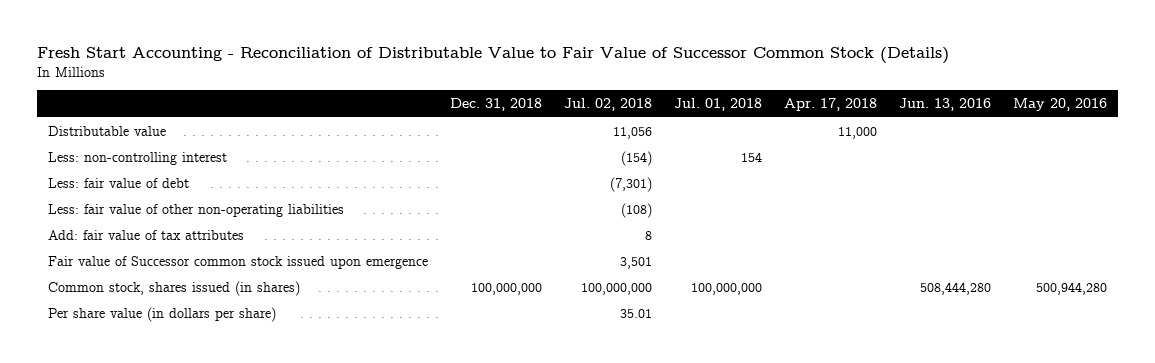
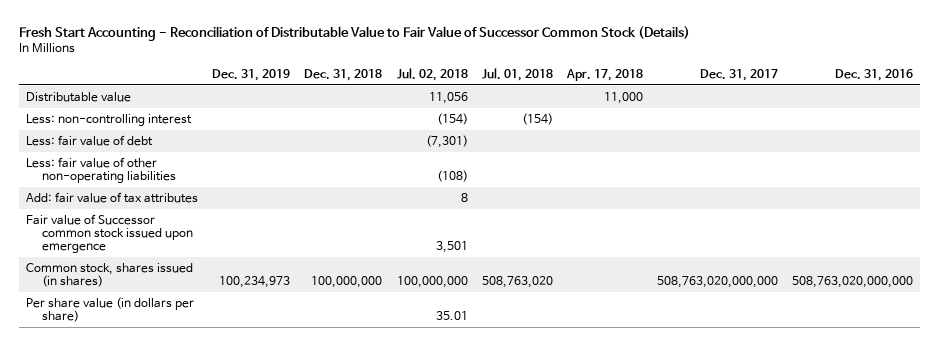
[899,98,992,112] Jun. 13, 2016 -> none
[1013,98,1108,112] May 20, 2016 -> none
none -> [212,68,291,81] Dec. 31, 2019
none -> [700,68,779,81] Dec. 31, 2017
none -> [835,68,914,81] Dec. 31, 2016
[740,151,762,162] 154 -> [521,112,553,125] (154)
[690,282,762,295] 100,000,000 -> [481,276,553,289] 508,763,020

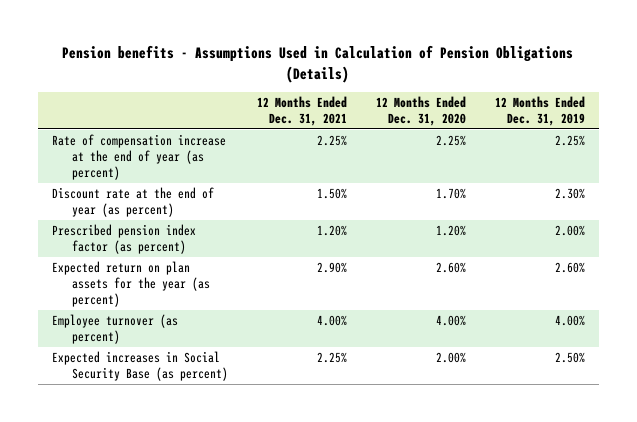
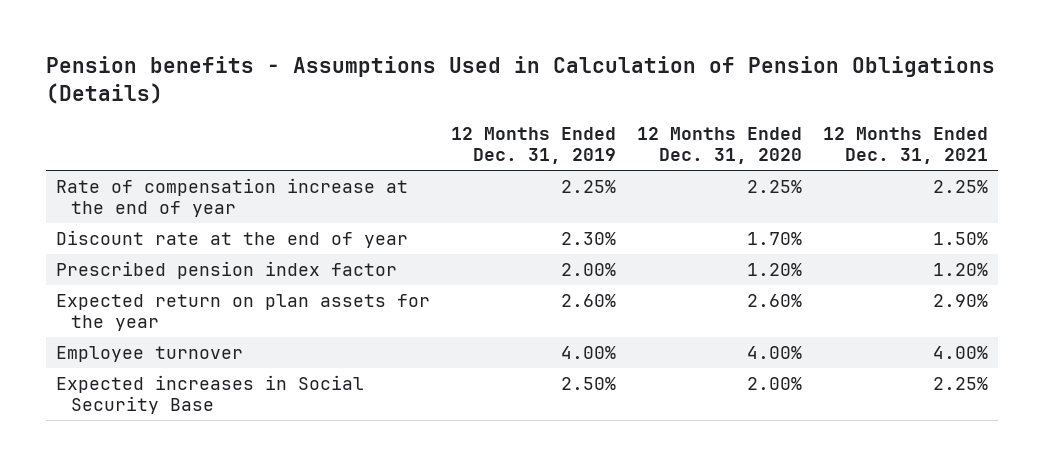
[52,133,227,180] Rate of compensation increase at the end of year (as percent) -> [56,178,409,217] Rate of compensation increase at the end of year
[52,186,215,217] Discount rate at the end of year (as percent) -> [56,230,409,249] Discount rate at the end of year
[52,223,197,254] Prescribed pension index factor (as percent) -> [56,261,398,280] Prescribed pension index factor
[52,260,211,307] Expected return on plan assets for the year (as percent) -> [56,294,431,331] Expected return on plan assets for the year
[52,313,179,344] Employee turnover (as percent) -> [56,346,244,363] Employee turnover
[52,350,229,381] Expected increases in Social Security Base (as percent) -> [56,375,365,414] Expected increases in Social Security Base

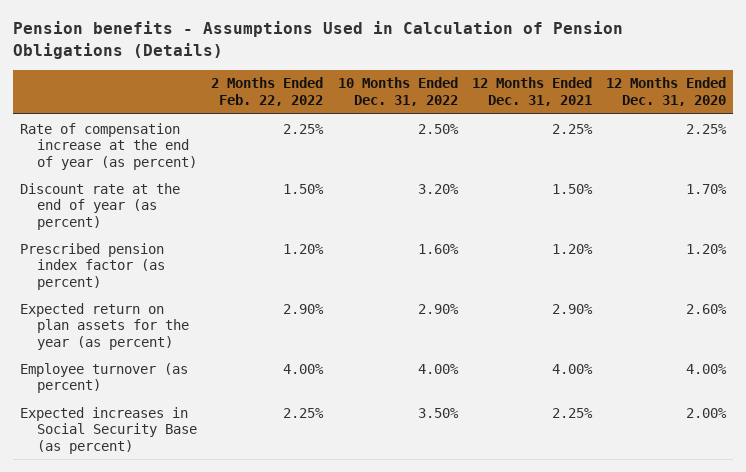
[450,127,616,165] 12 Months Ended Dec. 31, 2019 -> none
none -> [211,77,324,107] 2 Months Ended Feb. 22, 2022
none -> [337,77,458,107] 10 Months Ended Dec. 31, 2022
[56,178,409,217] Rate of compensation increase at the end of year -> [20,122,197,170] Rate of compensation increase at the end of year (as percent)
[56,230,409,249] Discount rate at the end of year -> [20,182,181,230] Discount rate at the end of year (as percent)
[56,261,398,280] Prescribed pension index factor -> [20,242,165,290] Prescribed pension index factor (as percent)
[56,294,431,331] Expected return on plan assets for the year -> [20,302,189,350] Expected return on plan assets for the year (as percent)
[56,346,244,363] Employee turnover -> [20,362,189,394] Employee turnover (as percent)
[56,375,365,414] Expected increases in Social Security Base -> [20,406,197,454] Expected increases in Social Security Base (as percent)

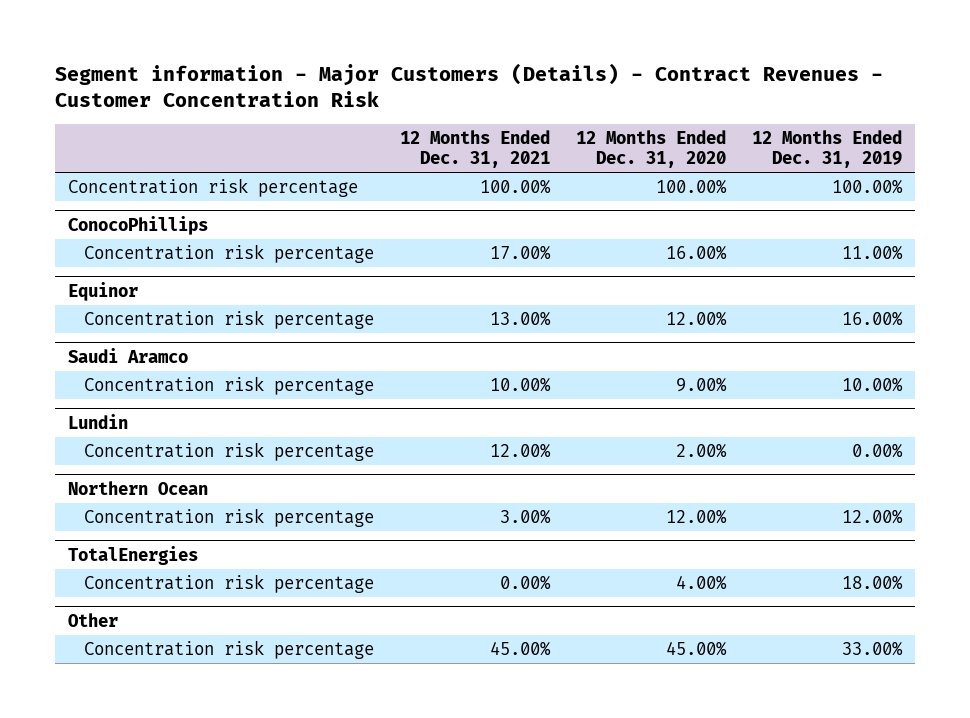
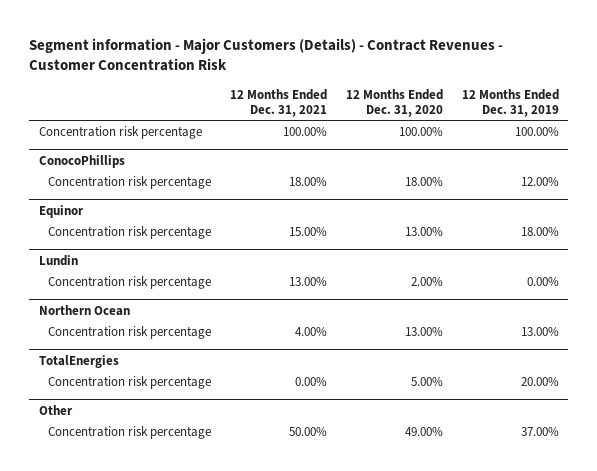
[490,245,552,261] 17.00% -> [289,177,328,187] 18.00%
[666,245,728,261] 16.00% -> [404,177,443,187] 18.00%
[842,245,904,261] 11.00% -> [520,177,559,187] 12.00%
[68,347,189,363] Saudi Aramco -> none
[84,376,375,396] Concentration risk percentage -> none
[490,311,552,327] 13.00% -> [289,227,328,237] 15.00%
[666,311,728,327] 12.00% -> [404,227,443,237] 13.00%
[842,311,904,327] 16.00% -> [520,227,559,237] 18.00%
[490,443,552,459] 12.00% -> [289,277,328,287] 13.00%
[500,509,552,525] 3.00% -> [295,327,328,337] 4.00%
[666,509,728,525] 12.00% -> [404,327,443,337] 13.00%
[842,509,904,525] 12.00% -> [520,327,559,337] 13.00%
[676,575,728,591] 4.00% -> [410,377,443,387] 5.00%
[842,575,904,591] 18.00% -> [520,377,559,387] 20.00%
[490,641,552,657] 45.00% -> [289,427,328,437] 50.00%
[666,641,728,657] 45.00% -> [404,427,443,437] 49.00%
[842,641,904,657] 33.00% -> [520,427,559,437] 37.00%

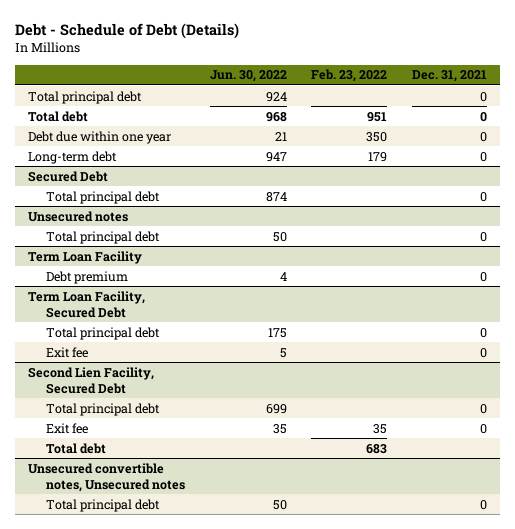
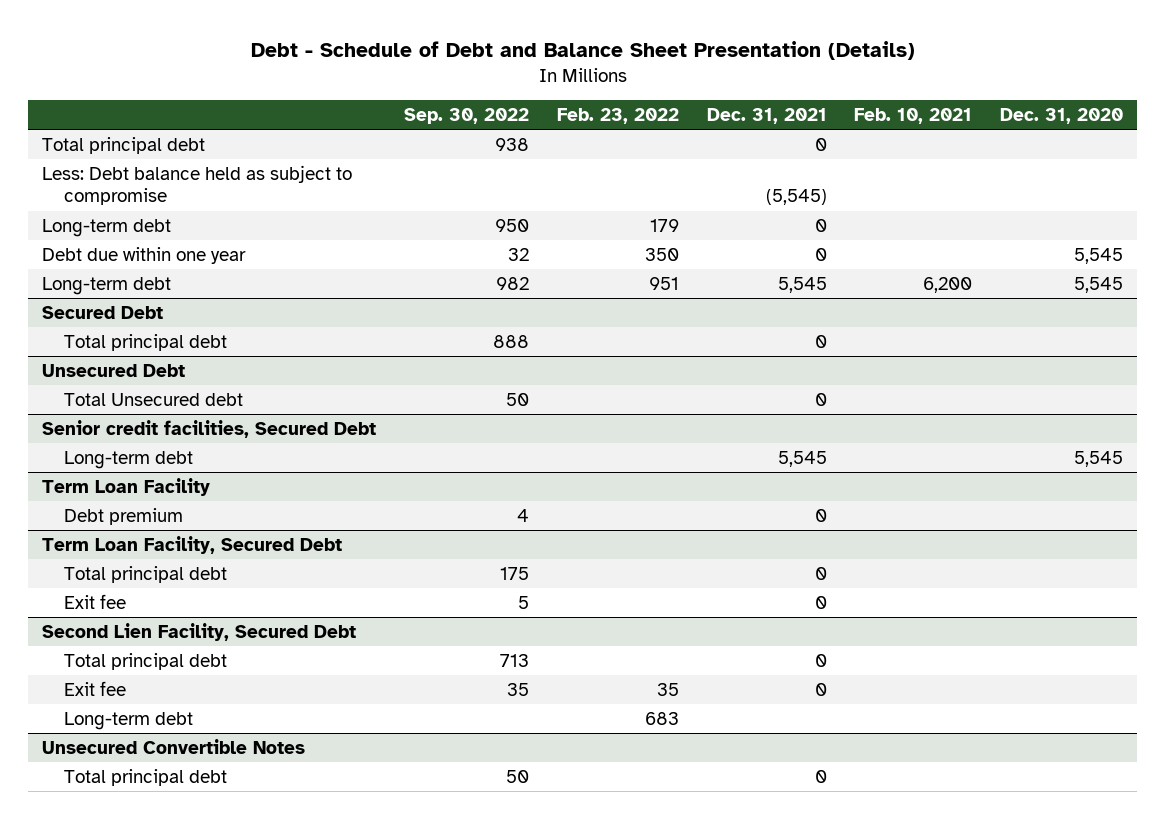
[15,23,240,40] Debt - Schedule of Debt (Details) -> [250,40,915,60] Debt - Schedule of Debt and Balance Sheet Presentation (Details)
[209,70,287,83] Jun. 30, 2022 -> none
none -> [404,107,530,124] Sep. 30, 2022
none -> [854,107,973,124] Feb. 10, 2021
none -> [1000,107,1124,124] Dec. 31, 2020
[27,110,88,122] Total debt -> none
none -> [42,164,353,206] Less: Debt balance held as subject to compromise
[27,130,171,144] Debt due within one year -> [42,246,247,264] Debt due within one year
none -> [42,276,172,295] Long-term debt
[27,210,128,222] Unsecured notes -> [42,363,186,377] Unsecured Debt
[45,230,160,244] Total principal debt -> [64,392,244,406] Total Unsecured debt
none -> [42,419,377,438] Senior credit facilities, Secured Debt
none -> [64,450,194,469] Long-term debt
[45,442,106,454] Total debt -> [64,711,194,730] Long-term debt
[27,462,185,492] Unsecured convertible notes, Unsecured notes -> [42,738,306,754] Unsecured Convertible Notes

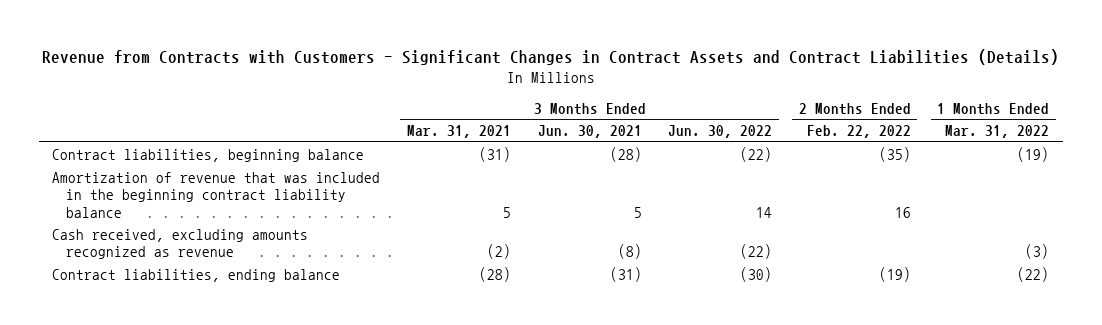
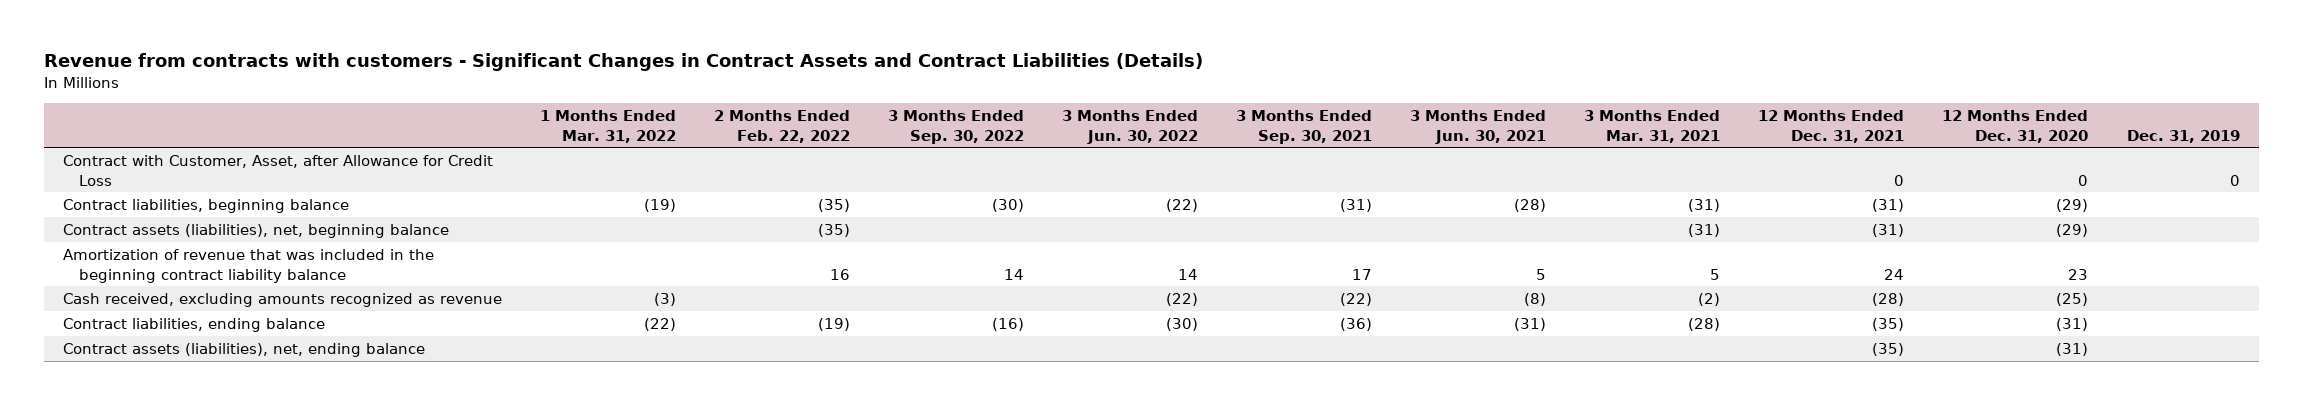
[41,48,1059,65] Revenue from Contracts with Customers - Significant Changes in Contract Assets and Contract Liabilities (Details) -> [43,53,1203,72] Revenue from contracts with customers - Significant Changes in Contract Assets and Contract Liabilities (Details)
none -> [887,109,1024,144] 3 Months Ended Sep. 30, 2022
none -> [1236,109,1373,144] 3 Months Ended Sep. 30, 2021
none -> [1758,109,1905,143] 12 Months Ended Dec. 31, 2021
none -> [1942,109,2089,143] 12 Months Ended Dec. 31, 2020
none -> [2126,129,2240,143] Dec. 31, 2019
none -> [62,154,493,186] Contract with Customer, Asset, after Allowance for Credit Loss
none -> [62,223,449,238] Contract assets (liabilities), net, beginning balance
none -> [62,342,425,357] Contract assets (liabilities), net, ending balance

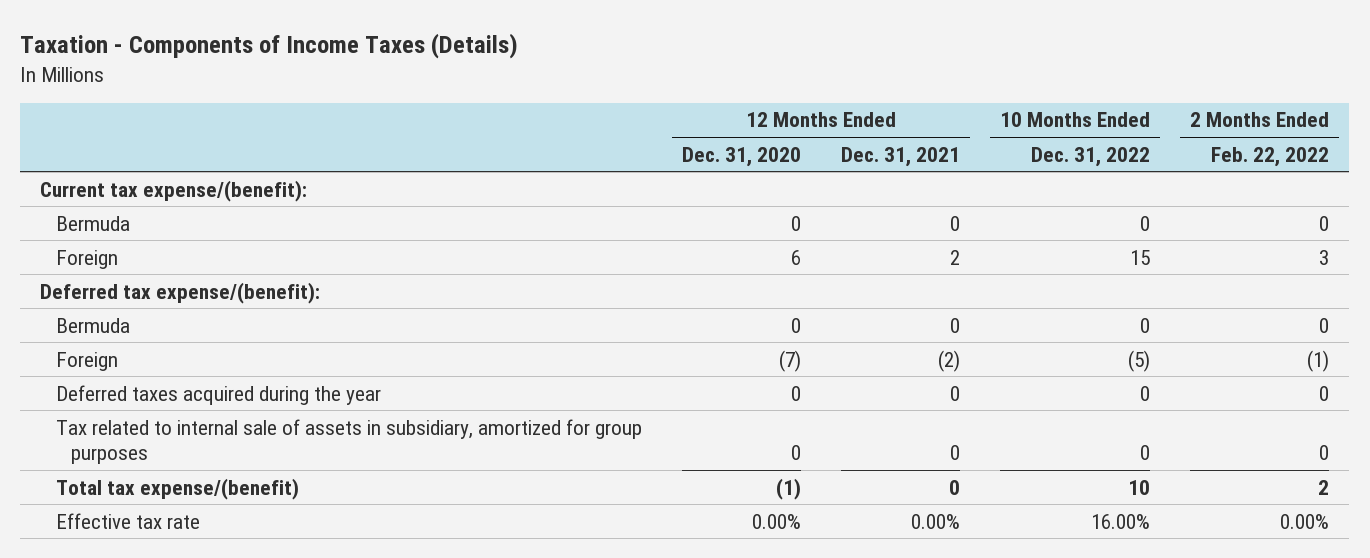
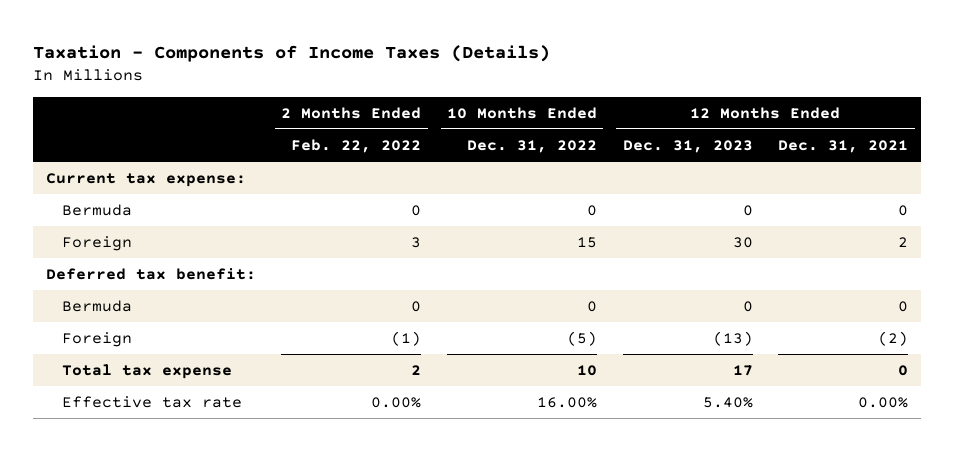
[681,146,801,167] Dec. 31, 2020 -> none
none -> [622,139,753,153] Dec. 31, 2023
[40,179,308,202] Current tax expense/(benefit): -> [45,172,246,187] Current tax expense:
[40,281,321,304] Deferred tax expense/(benefit): -> [45,267,256,280] Deferred tax benefit:
[55,384,381,405] Deferred taxes acquired during the year -> none
[55,418,642,465] Tax related to internal sale of assets in subsidiary, amortized for group purposes -> none
[55,477,299,500] Total tax expense/(benefit) -> [61,363,232,379] Total tax expense

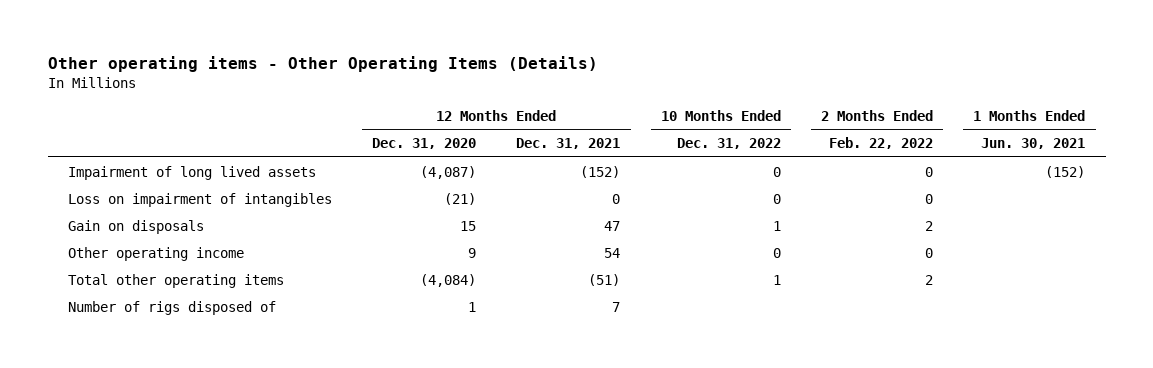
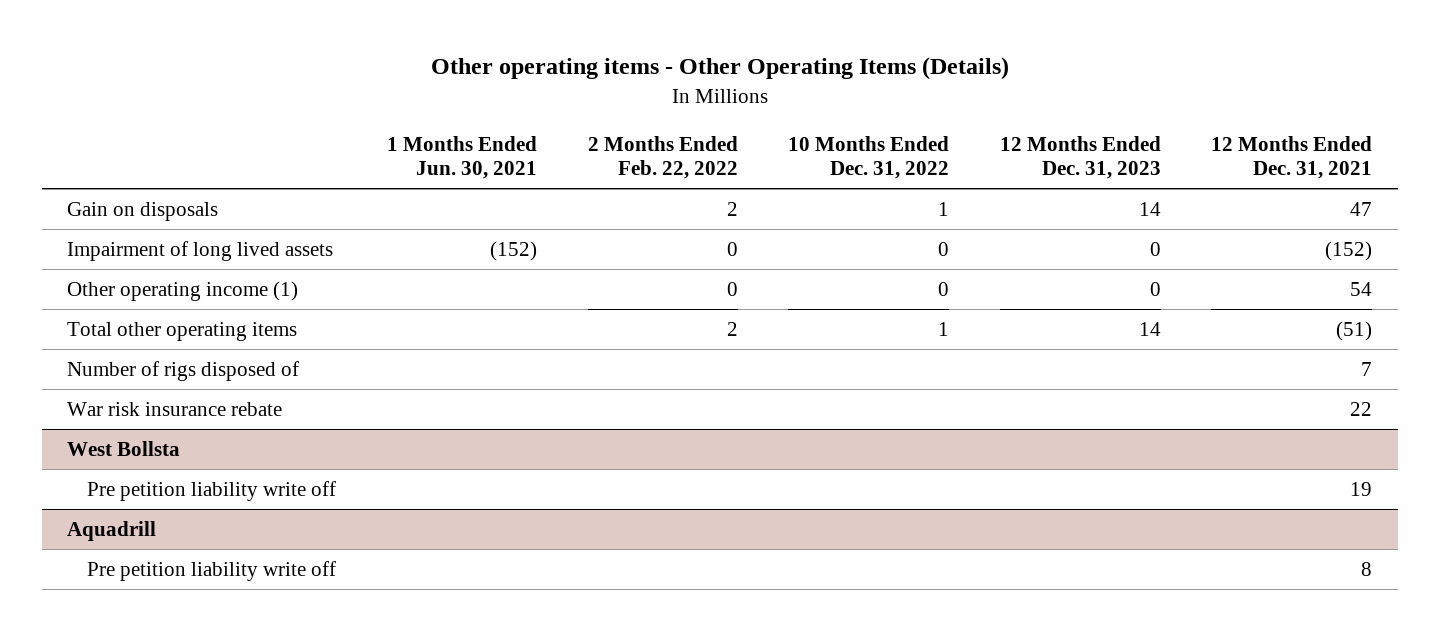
[372,138,477,150] Dec. 31, 2020 -> none
none -> [999,135,1161,180] 12 Months Ended Dec. 31, 2023
[67,192,332,207] Loss on impairment of intangibles -> none
[67,165,316,180] Impairment of long lived assets -> [66,240,333,261] Impairment of long lived assets
[67,246,244,261] Other operating income -> [66,280,298,301] Other operating income (1)
none -> [66,401,282,416] War risk insurance rebate
none -> [66,440,180,456] West Bollsta
none -> [87,480,337,501] Pre petition liability write off
none -> [66,520,156,541] Aquadrill
none -> [87,560,337,581] Pre petition liability write off

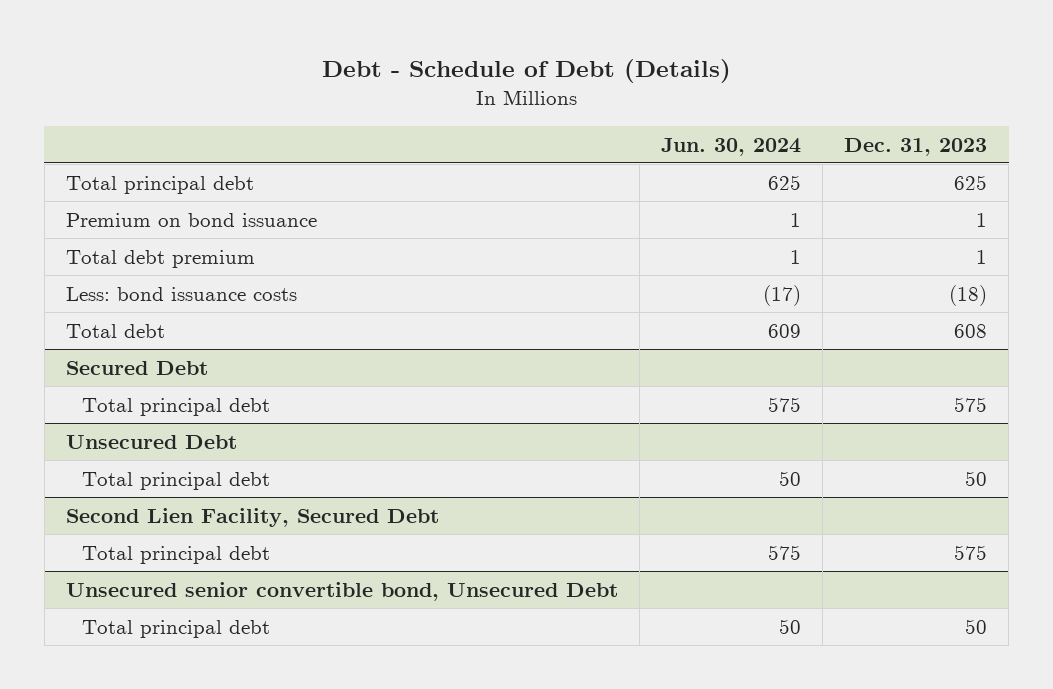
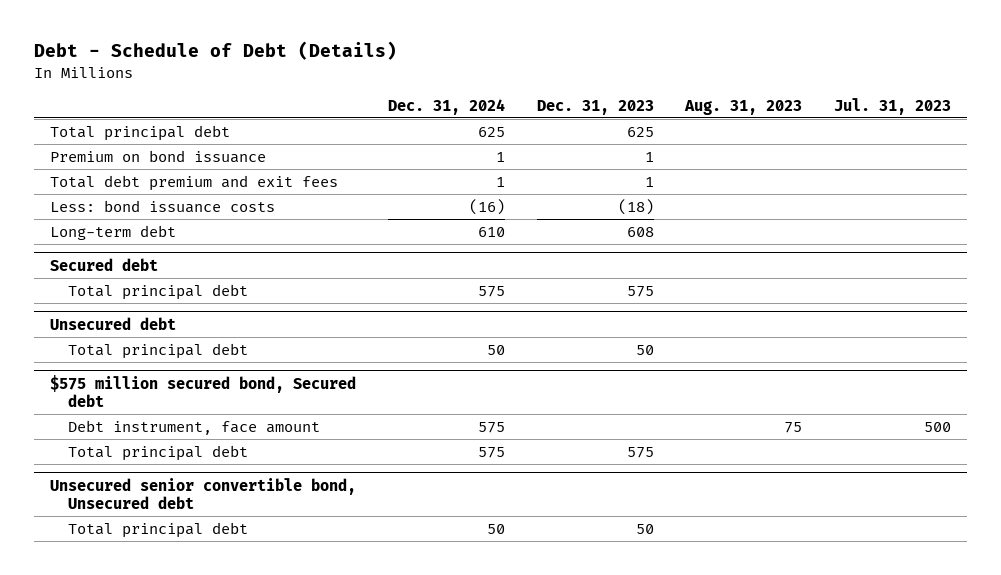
[661,137,802,156] Jun. 30, 2024 -> none
none -> [387,98,505,115] Dec. 31, 2024
none -> [684,99,803,115] Aug. 31, 2023
none -> [834,97,952,115] Jul. 31, 2023
[65,249,255,268] Total debt premium -> [49,174,338,191] Total debt premium and exit fees
[65,323,165,338] Total debt -> [49,224,176,240] Long-term debt
[65,360,208,375] Secured Debt -> [49,257,158,271] Secured debt
[65,434,237,449] Unsecured Debt -> [49,316,176,330] Unsecured debt
[65,507,439,527] Second Lien Facility, Secured Debt -> none
none -> [49,374,356,407] $575 million secured bond, Secured debt
none -> [68,419,321,435] Debt instrument, face amount
[65,581,618,601] Unsecured senior convertible bond, Unsecured Debt -> [49,477,356,509] Unsecured senior convertible bond, Unsecured debt

